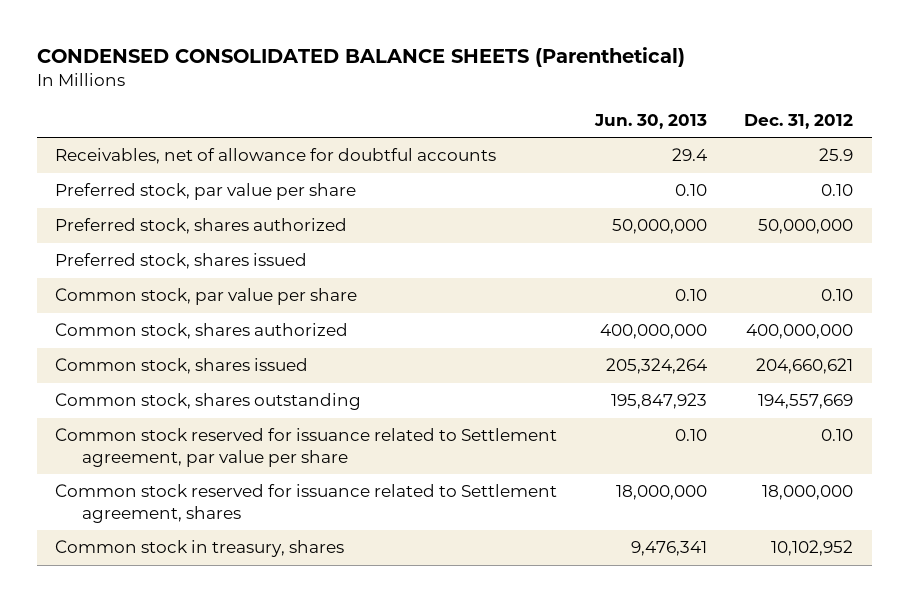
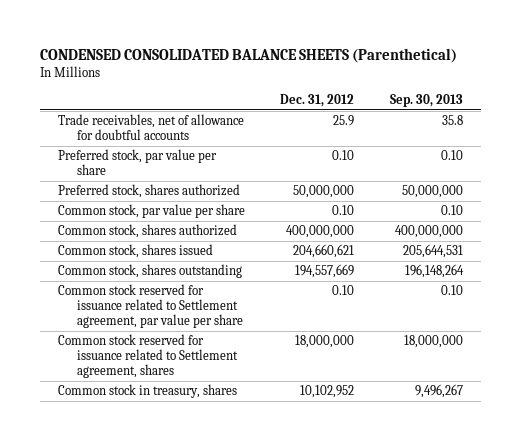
[593,113,707,129] Jun. 30, 2013 -> none
none -> [390,94,464,108] Sep. 30, 2013
[55,148,497,165] Receivables, net of allowance for doubtful accounts -> [57,114,244,141] Trade receivables, net of allowance for doubtful accounts
[55,253,308,270] Preferred stock, shares issued -> none

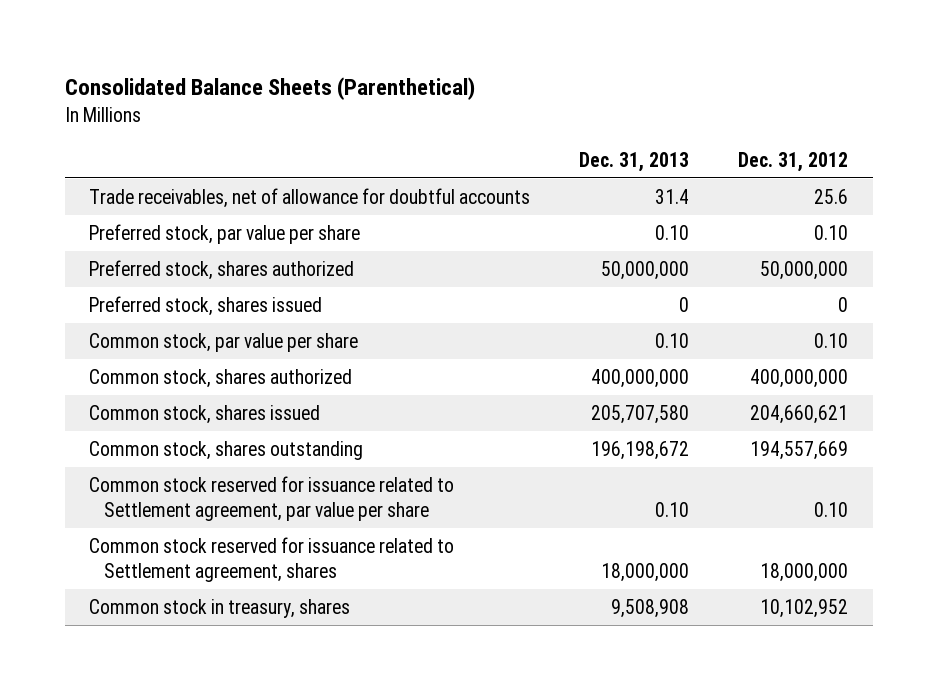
[40,48,458,64] CONDENSED CONSOLIDATED BALANCE SHEETS (Parenthetical) -> [64,77,475,101] Consolidated Balance Sheets (Parenthetical)
[390,94,464,108] Sep. 30, 2013 -> none
none -> [579,151,690,172] Dec. 31, 2013
[333,115,355,127] 25.9 -> [814,189,849,205] 25.6
none -> [89,296,323,317] Preferred stock, shares issued

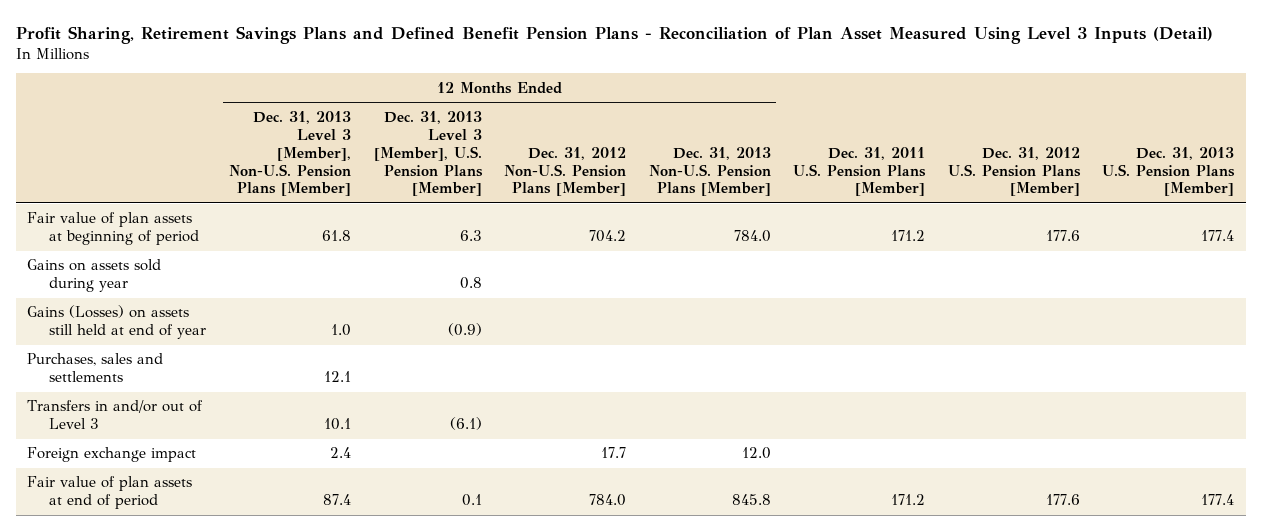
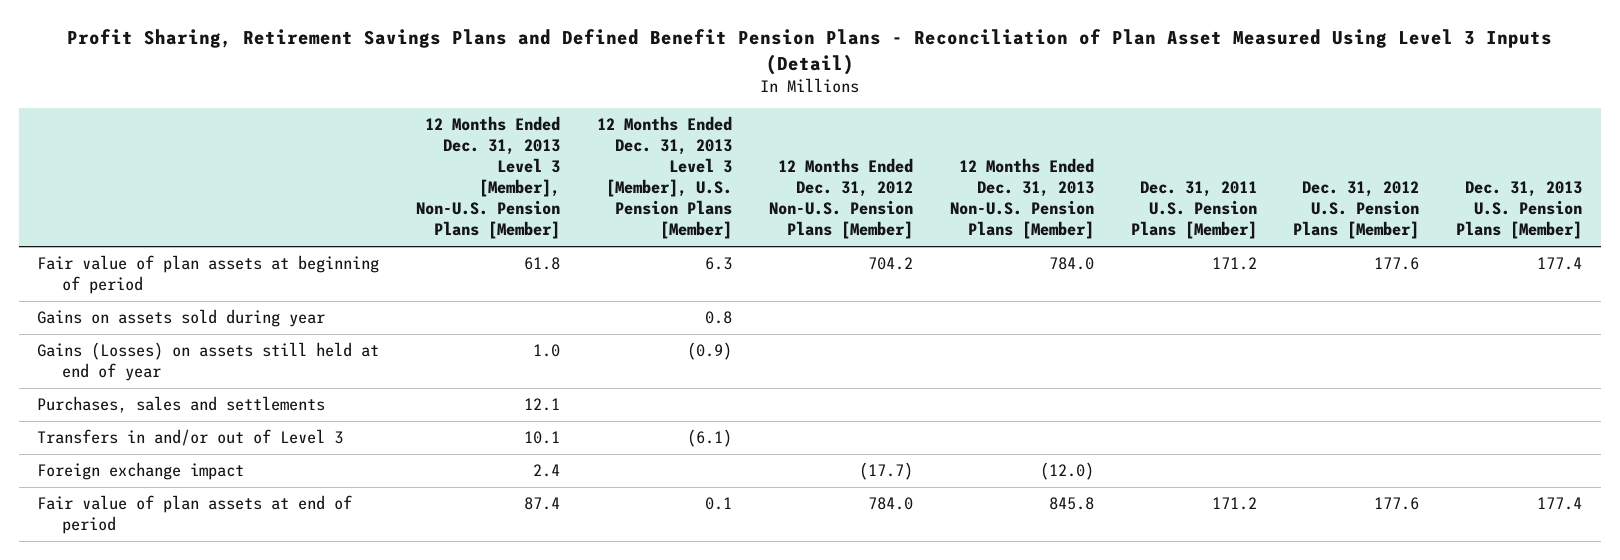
[601,447,627,459] 17.7 -> [858,462,913,481] (17.7)
[741,447,771,460] 12.0 -> [1039,462,1094,481] (12.0)

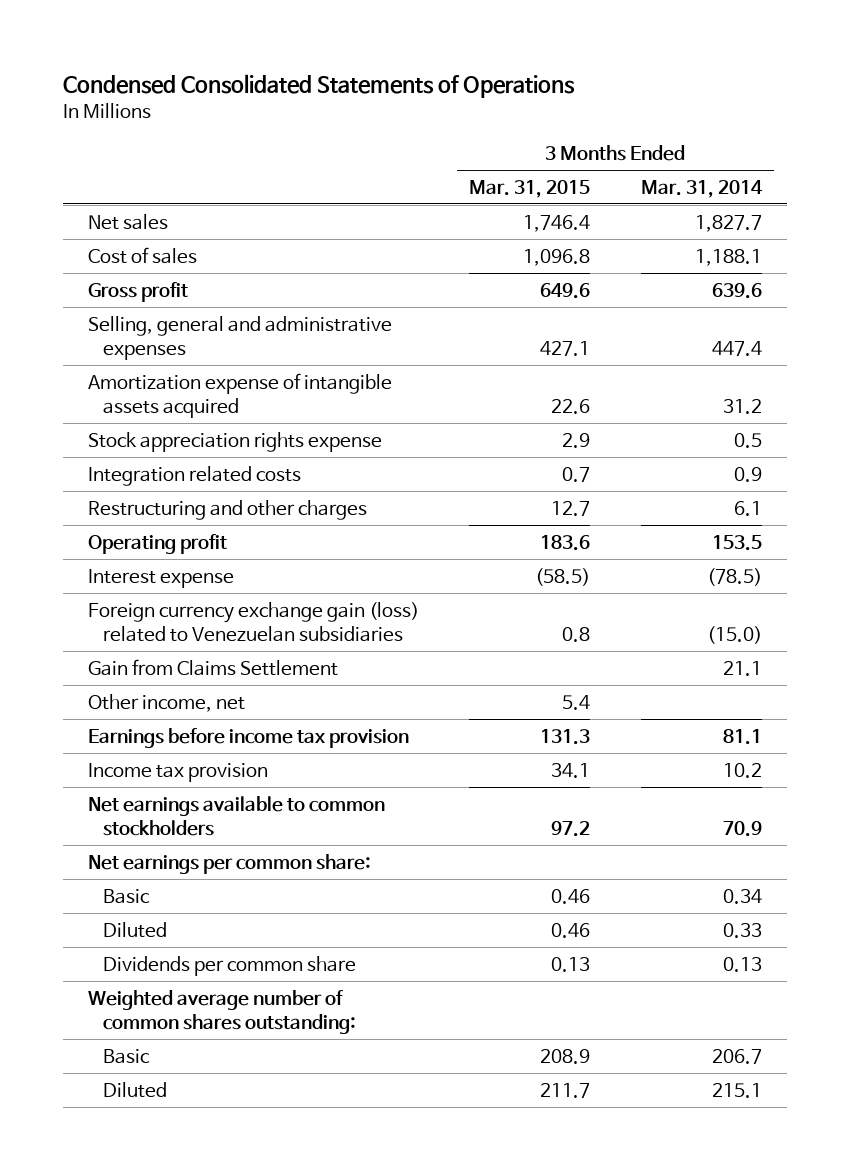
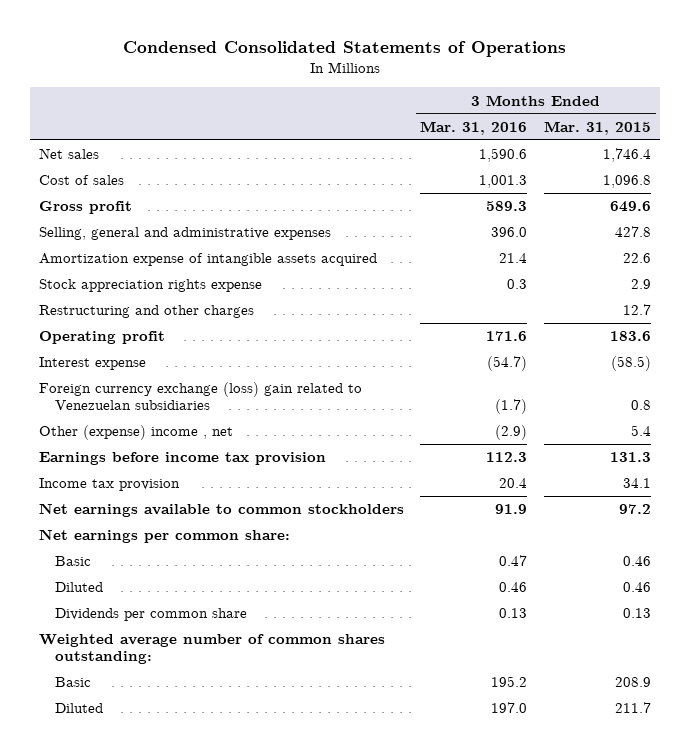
[640,179,763,198] Mar. 31, 2014 -> none
none -> [420,120,528,135] Mar. 31, 2016
[540,340,591,356] 427.1 -> [615,226,652,238] 427.8
[87,465,301,486] Integration related costs -> none
[87,658,338,676] Gain from Claims Settlement -> none
[87,601,419,642] Foreign currency exchange gain (loss) related to Venezuelan subsidiaries -> [38,382,362,411] Foreign currency exchange (loss) gain related to Venezuelan subsidiaries
[87,693,245,712] Other income, net -> [38,425,233,441] Other (expense) income , net

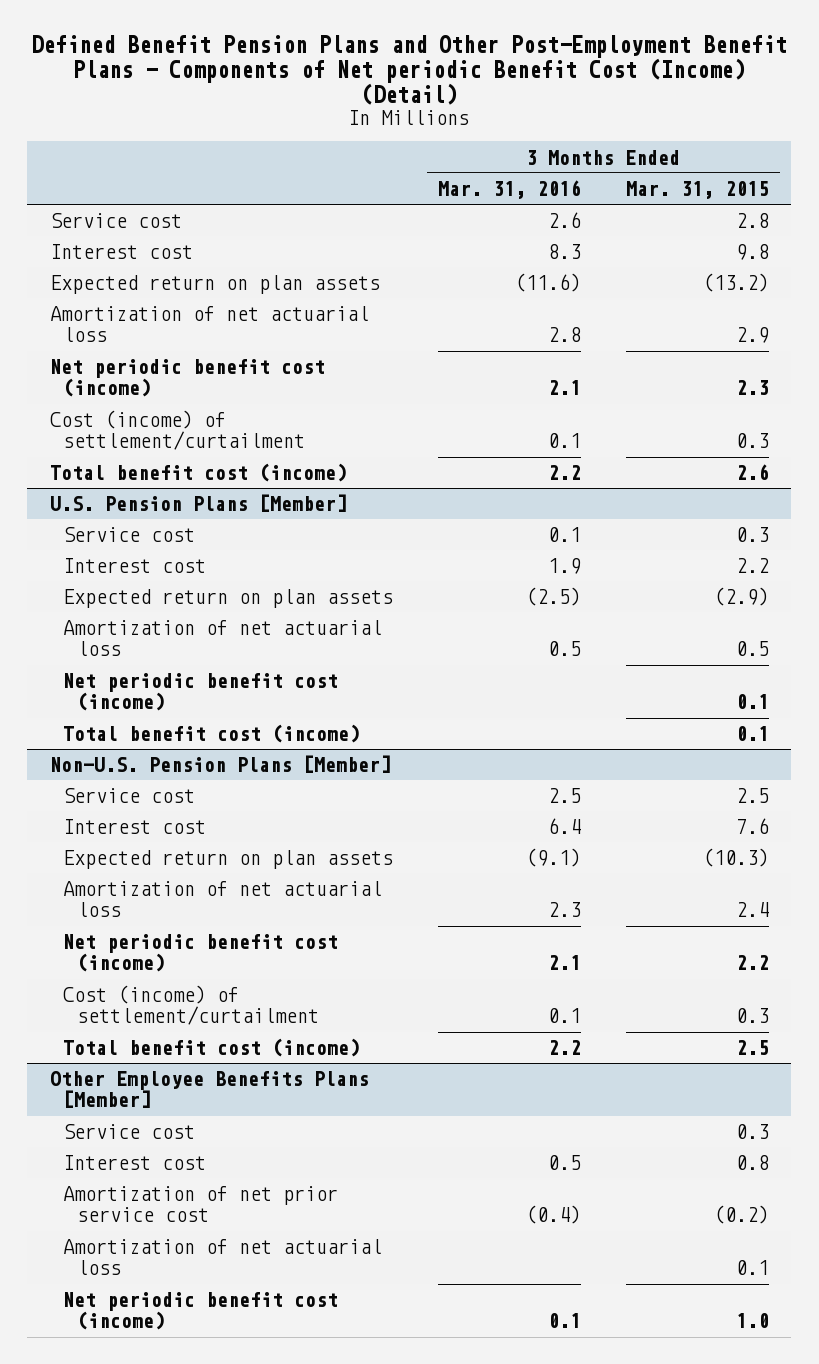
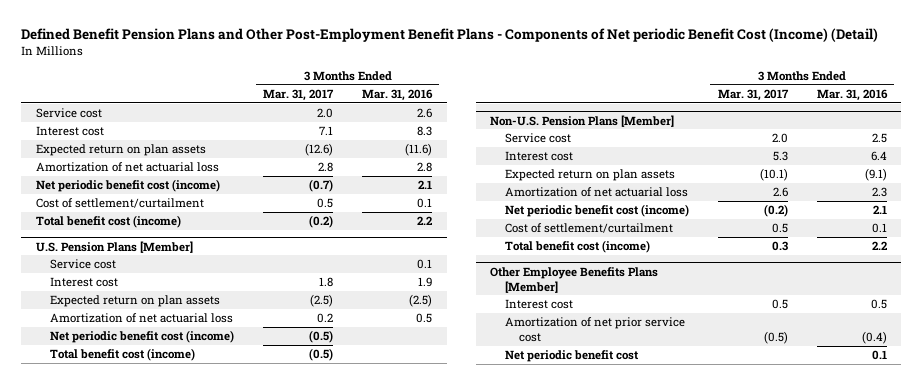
[625,181,769,200] Mar. 31, 2015 -> none
none -> [263,88,335,101] Mar. 31, 2017
[49,410,306,451] Cost (income) of settlement/curtailment -> [35,198,204,209] Cost of settlement/curtailment
[63,985,320,1026] Cost (income) of settlement/curtailment -> [504,223,673,234] Cost of settlement/curtailment
[63,1124,196,1140] Service cost -> none
[63,1239,383,1276] Amortization of net actuarial loss -> none
[63,1292,339,1331] Net periodic benefit cost (income) -> [504,350,639,363] Net periodic benefit cost

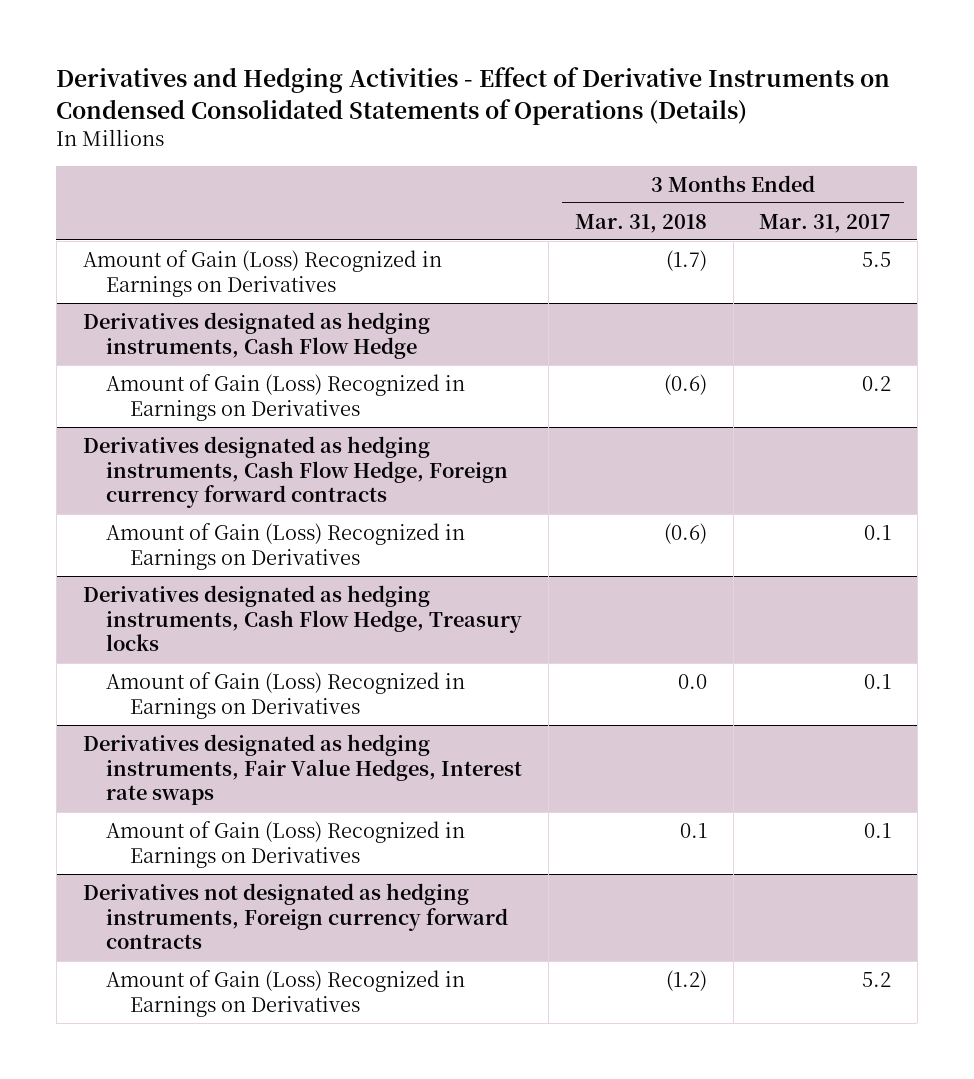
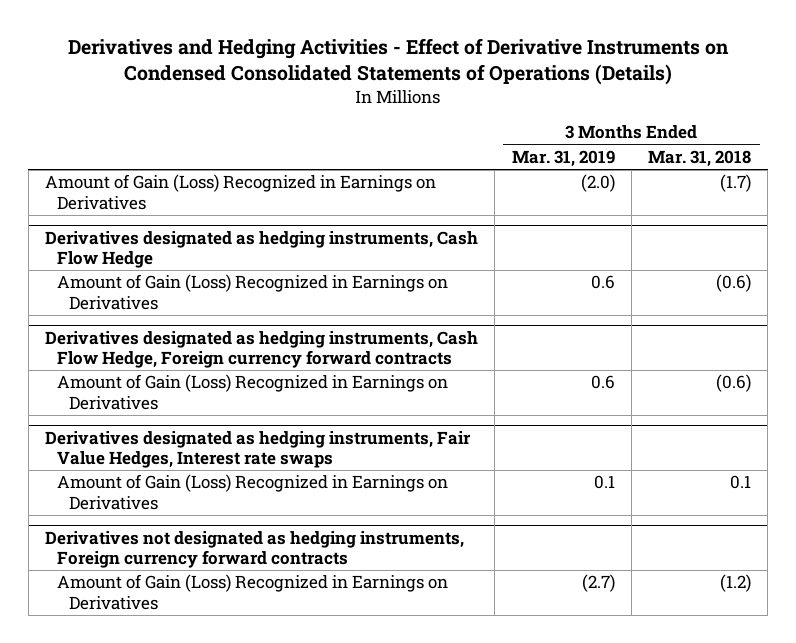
[759,213,892,233] Mar. 31, 2017 -> none
none -> [511,149,615,167] Mar. 31, 2019
[82,584,523,652] Derivatives designated as hedging instruments, Cash Flow Hedge, Treasury locks -> none
[106,671,466,719] Amount of Gain (Loss) Recognized in Earnings on Derivatives -> none

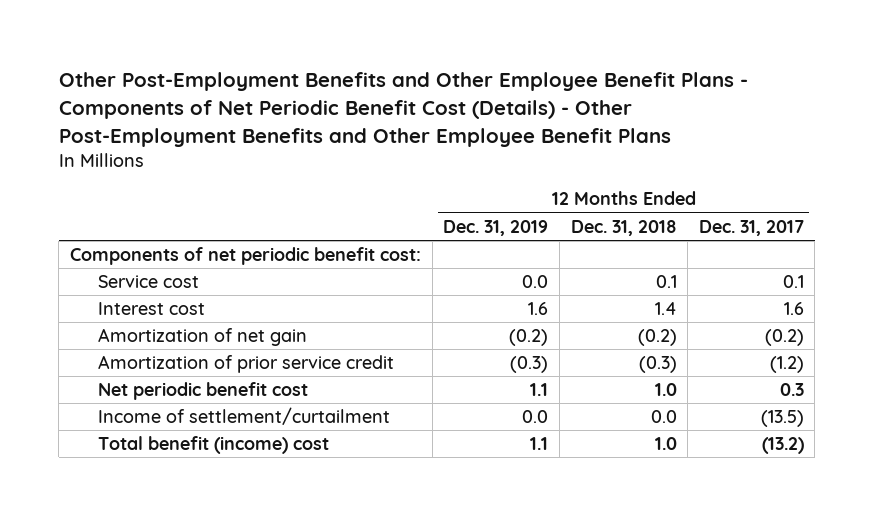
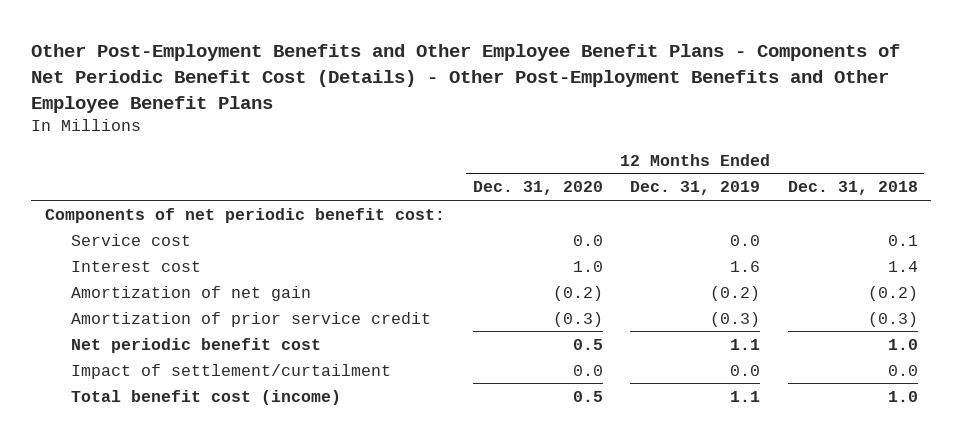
[698,219,804,236] Dec. 31, 2017 -> none
none -> [472,181,603,196] Dec. 31, 2020
[98,407,391,426] Income of settlement/curtailment -> [71,363,392,379] Impact of settlement/curtailment
[98,436,330,455] Total benefit (income) cost -> [71,389,342,405] Total benefit cost (income)

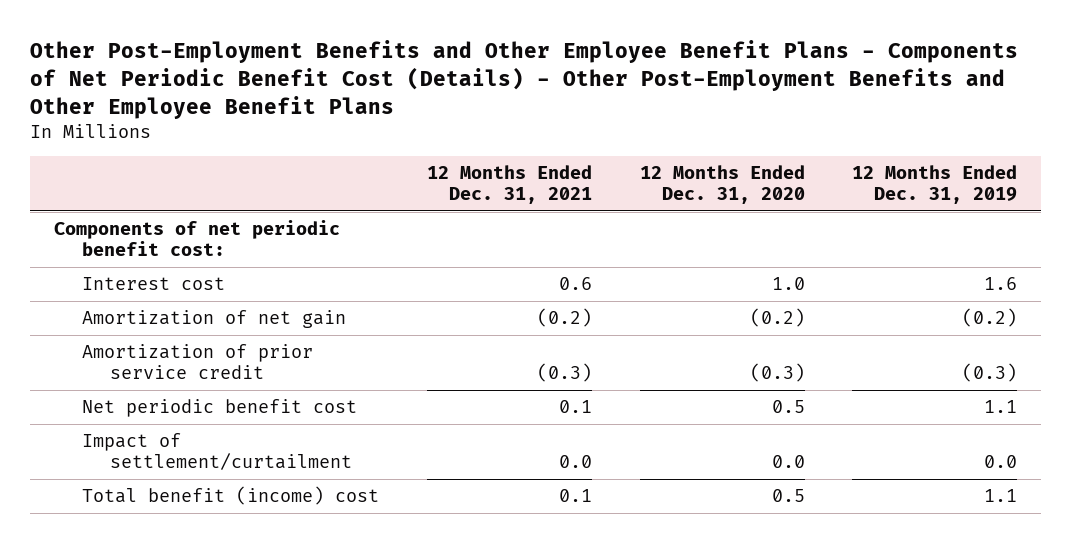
[787,181,918,196] Dec. 31, 2018 -> none
none -> [426,165,592,205] 12 Months Ended Dec. 31, 2021
[71,233,192,246] Service cost -> none
[71,389,342,405] Total benefit cost (income) -> [82,486,380,506] Total benefit (income) cost

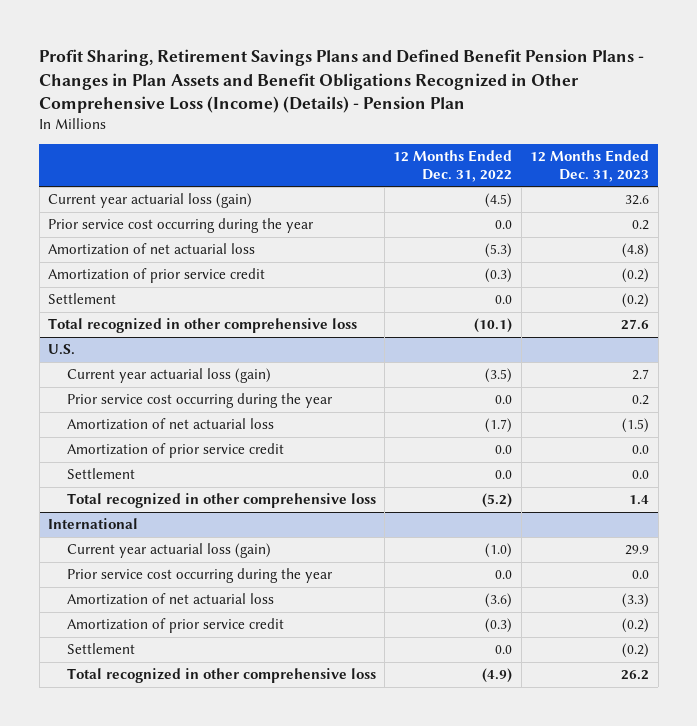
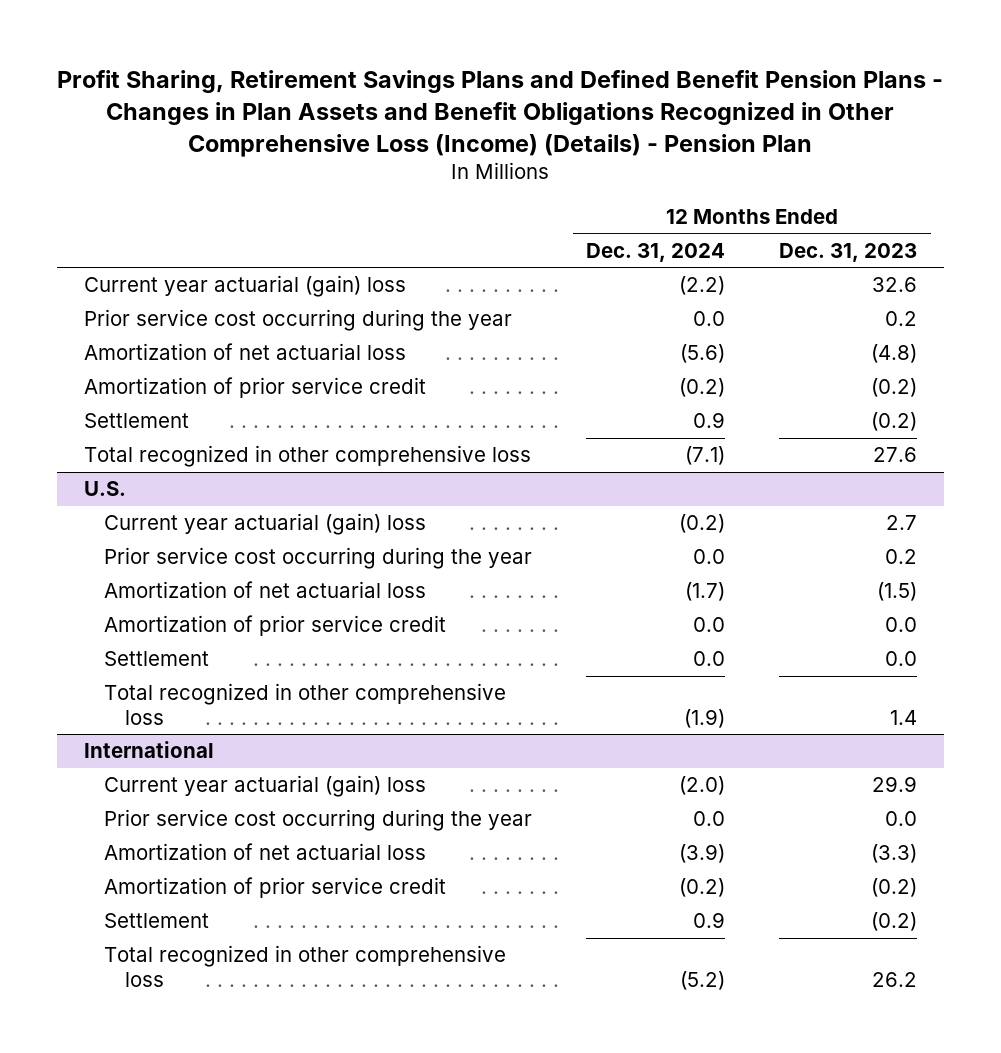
[393,150,513,182] 12 Months Ended Dec. 31, 2022 -> none
none -> [586,242,726,262] Dec. 31, 2024
[47,193,252,209] Current year actuarial loss (gain) -> [83,275,406,298] Current year actuarial (gain) loss
[66,368,271,384] Current year actuarial loss (gain) -> [104,513,427,536] Current year actuarial (gain) loss
[66,543,271,559] Current year actuarial loss (gain) -> [104,775,427,798] Current year actuarial (gain) loss

